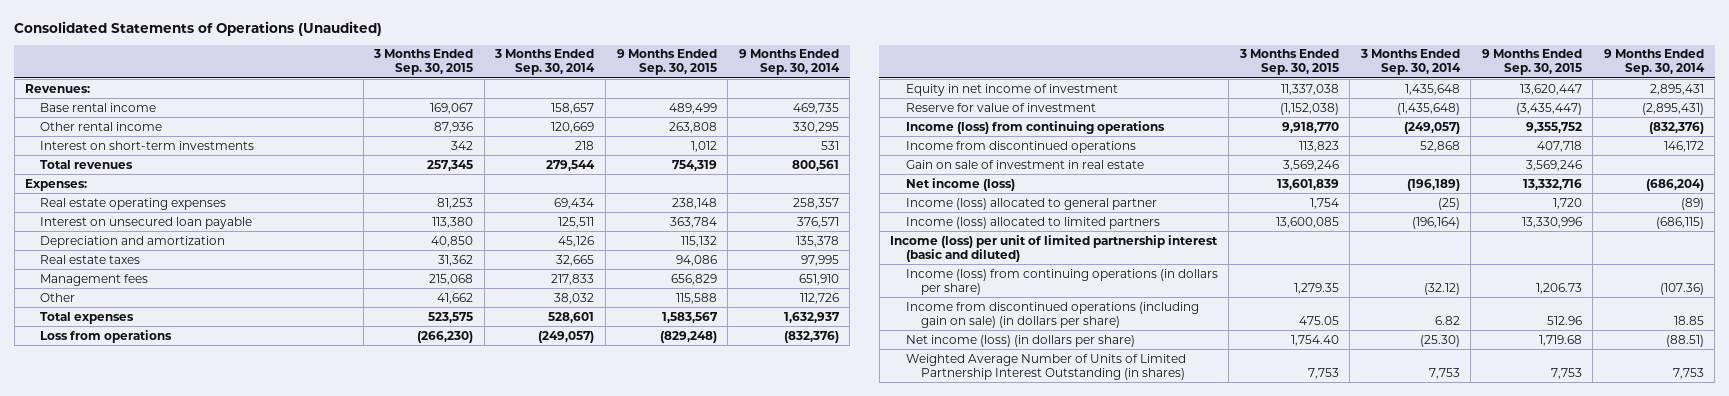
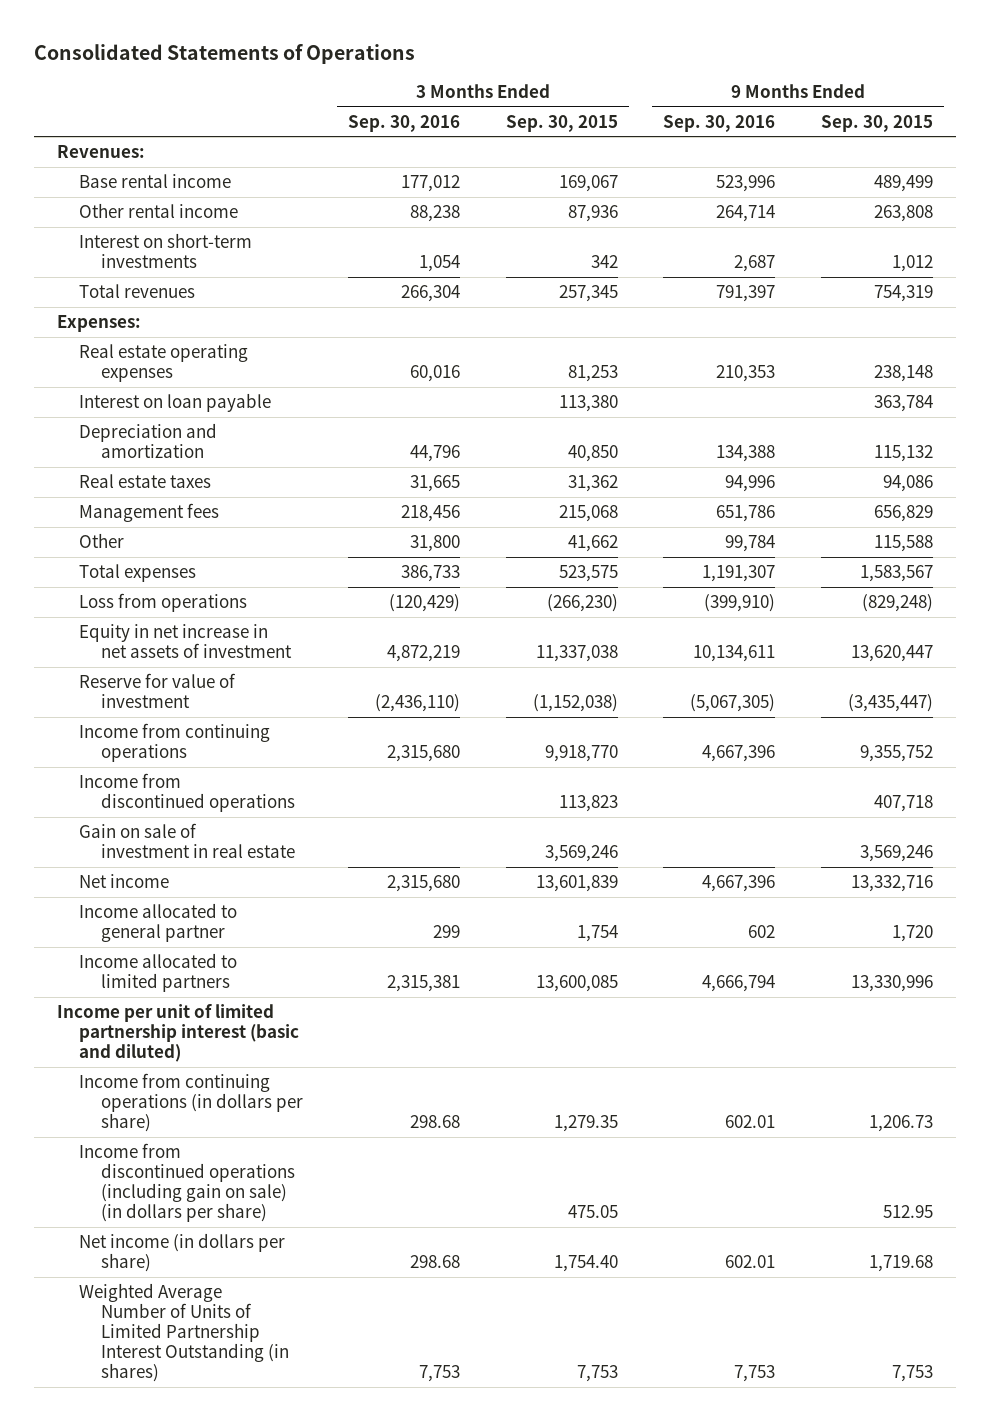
[14,20,383,36] Consolidated Statements of Operations (Unaudited) -> [34,44,416,65] Consolidated Statements of Operations
[494,49,596,76] 3 Months Ended Sep. 30, 2014 -> none
[738,49,840,76] 9 Months Ended Sep. 30, 2014 -> none
none -> [348,114,461,132] Sep. 30, 2016
none -> [663,114,776,132] Sep. 30, 2016
[40,216,253,229] Interest on unsecured loan payable -> [78,392,271,412] Interest on loan payable
[905,83,1118,96] Equity in net income of investment -> [78,623,292,658] Equity in net increase in net assets of investment
[905,120,1165,134] Income (loss) from continuing operations -> [78,722,270,762] Income from continuing operations
[905,177,1015,191] Net income (loss) -> [78,873,169,888] Net income
[905,197,1157,210] Income (loss) allocated to general partner -> [78,902,237,942] Income allocated to general partner
[905,216,1160,229] Income (loss) allocated to limited partners -> [78,952,237,992] Income allocated to limited partners
[890,234,1219,262] Income (loss) per unit of limited partnership interest (basic and diluted) -> [56,1003,299,1063] Income per unit of limited partnership interest (basic and diluted)
[905,268,1218,295] Income (loss) from continuing operations (in dollars per share) -> [78,1072,303,1133] Income from continuing operations (in dollars per share)
[1546,315,1582,325] 512.96 -> [883,1205,934,1219] 512.95
[905,334,1135,347] Net income (loss) (in dollars per share) -> [78,1232,285,1272] Net income (in dollars per share)

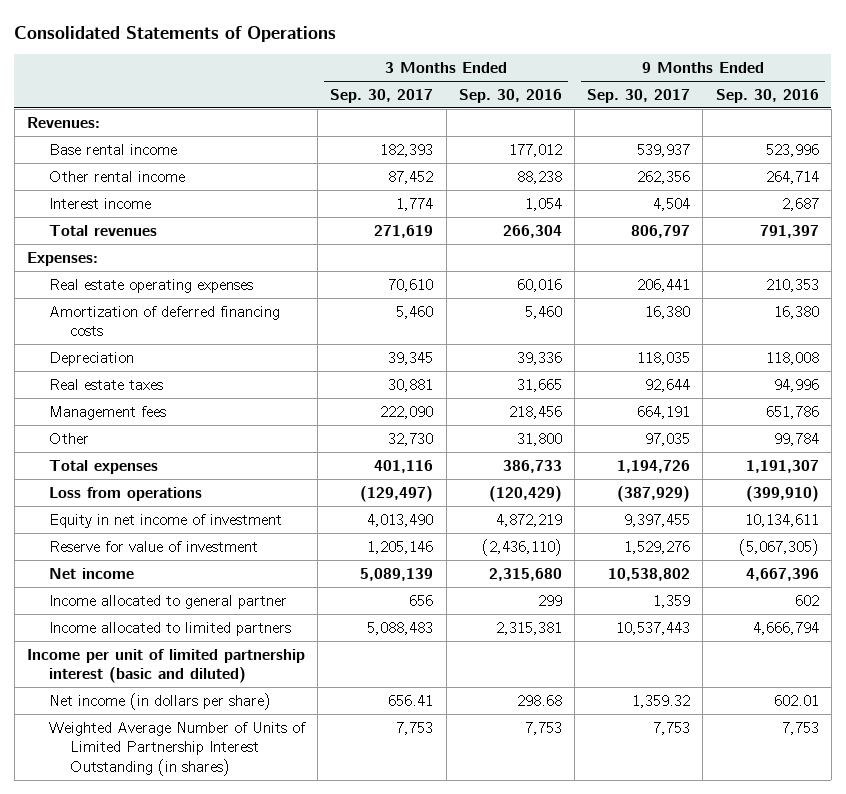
[505,114,618,132] Sep. 30, 2015 -> none
[821,114,934,132] Sep. 30, 2015 -> none
none -> [330,89,434,104] Sep. 30, 2017
none -> [587,89,691,104] Sep. 30, 2017
[78,232,252,268] Interest on short-term investments -> [48,197,151,209] Interest income
[78,392,271,412] Interest on loan payable -> none
none -> [48,305,280,337] Amortization of deferred financing costs
[78,422,217,458] Depreciation and amortization -> [48,351,134,366] Depreciation
[410,444,461,462] 44,796 -> [516,351,562,365] 39,336
[716,444,776,462] 134,388 -> [765,351,819,365] 118,008
[78,623,292,658] Equity in net increase in net assets of investment -> [48,513,282,528] Equity in net income of investment
[78,722,270,762] Income from continuing operations -> none
[78,772,295,812] Income from discontinued operations -> none
[78,822,295,858] Gain on sale of investment in real estate -> none
[78,1072,303,1133] Income from continuing operations (in dollars per share) -> none
[78,1142,295,1223] Income from discontinued operations (including gain on sale) (in dollars per share) -> none

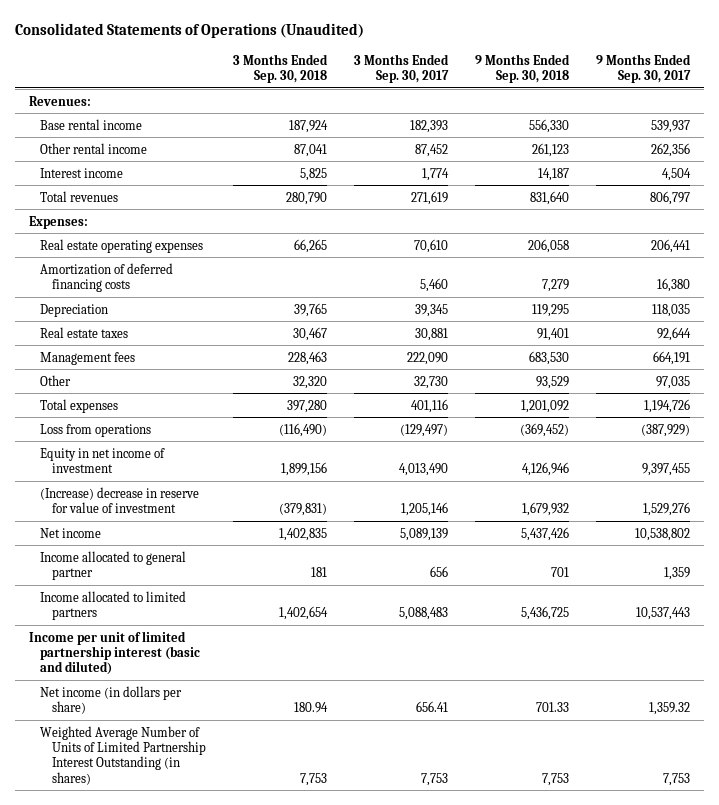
[14,25,337,42] Consolidated Statements of Operations -> [15,23,365,39] Consolidated Statements of Operations (Unaudited)
[458,89,562,104] Sep. 30, 2016 -> none
[715,89,819,104] Sep. 30, 2016 -> none
none -> [232,53,328,84] 3 Months Ended Sep. 30, 2018
none -> [475,53,571,84] 9 Months Ended Sep. 30, 2018
[48,540,258,552] Reserve for value of investment -> [40,486,200,513] (Increase) decrease in reserve for value of investment

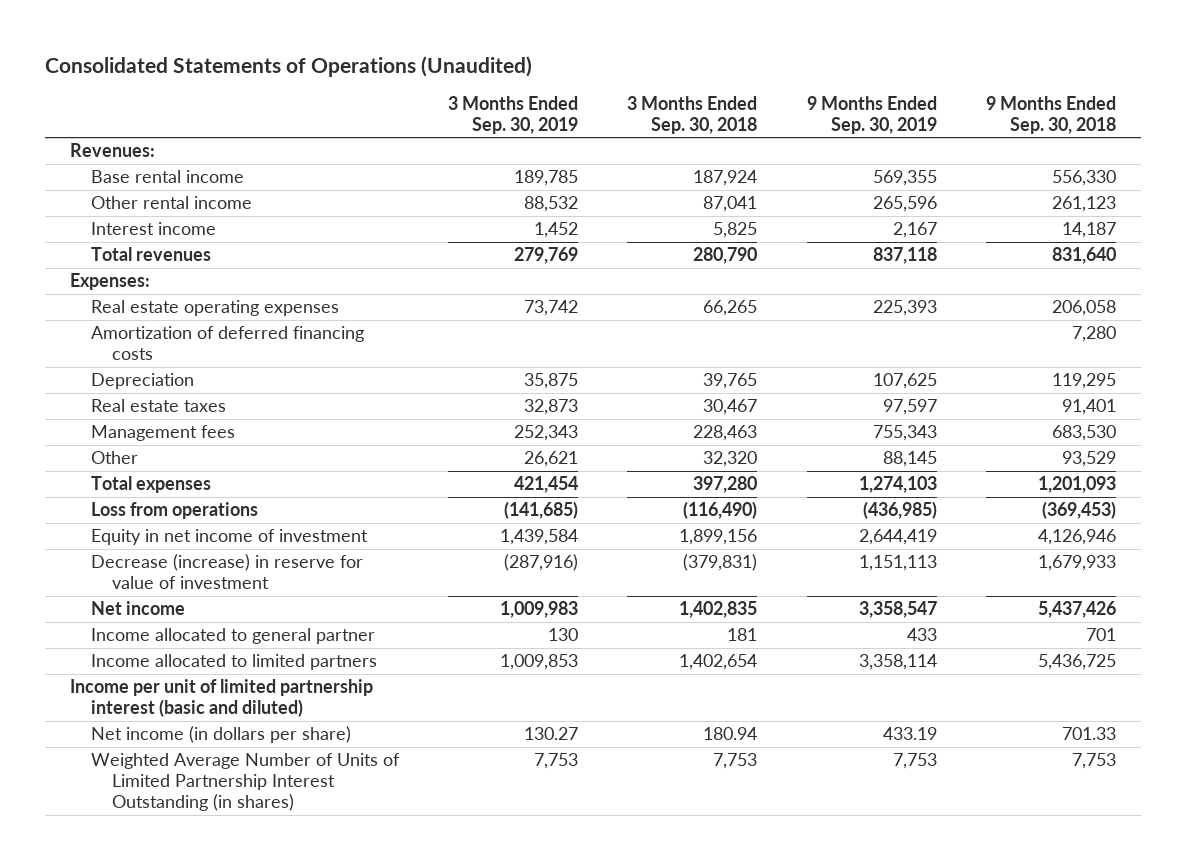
[353,53,449,84] 3 Months Ended Sep. 30, 2017 -> none
[596,53,692,84] 9 Months Ended Sep. 30, 2017 -> none
none -> [448,96,579,134] 3 Months Ended Sep. 30, 2019
none -> [806,96,937,134] 9 Months Ended Sep. 30, 2019
[542,278,570,292] 7,279 -> [1072,326,1117,343] 7,280
[521,399,570,413] 1,201,092 -> [1038,476,1117,494] 1,201,093
[520,422,570,437] (369,452) -> [1042,501,1117,520] (369,453)
[40,486,200,513] (Increase) decrease in reserve for value of investment -> [90,554,363,590] Decrease (increase) in reserve for value of investment
[522,501,570,516] 1,679,932 -> [1038,555,1117,572] 1,679,933

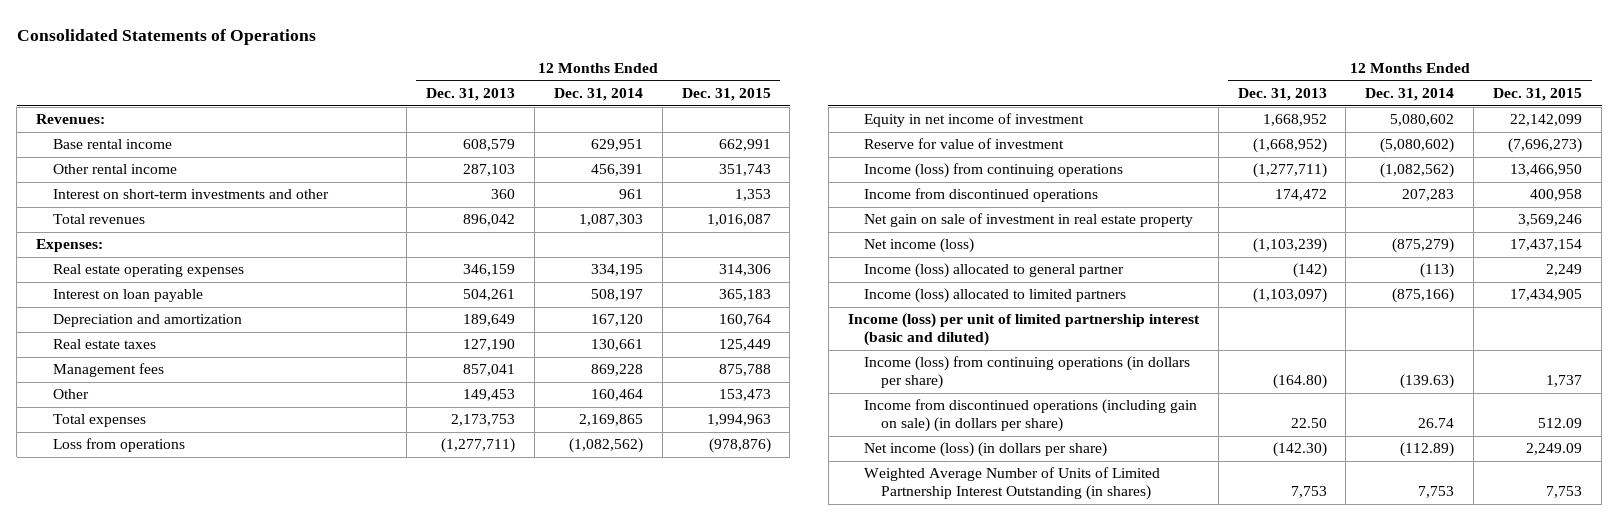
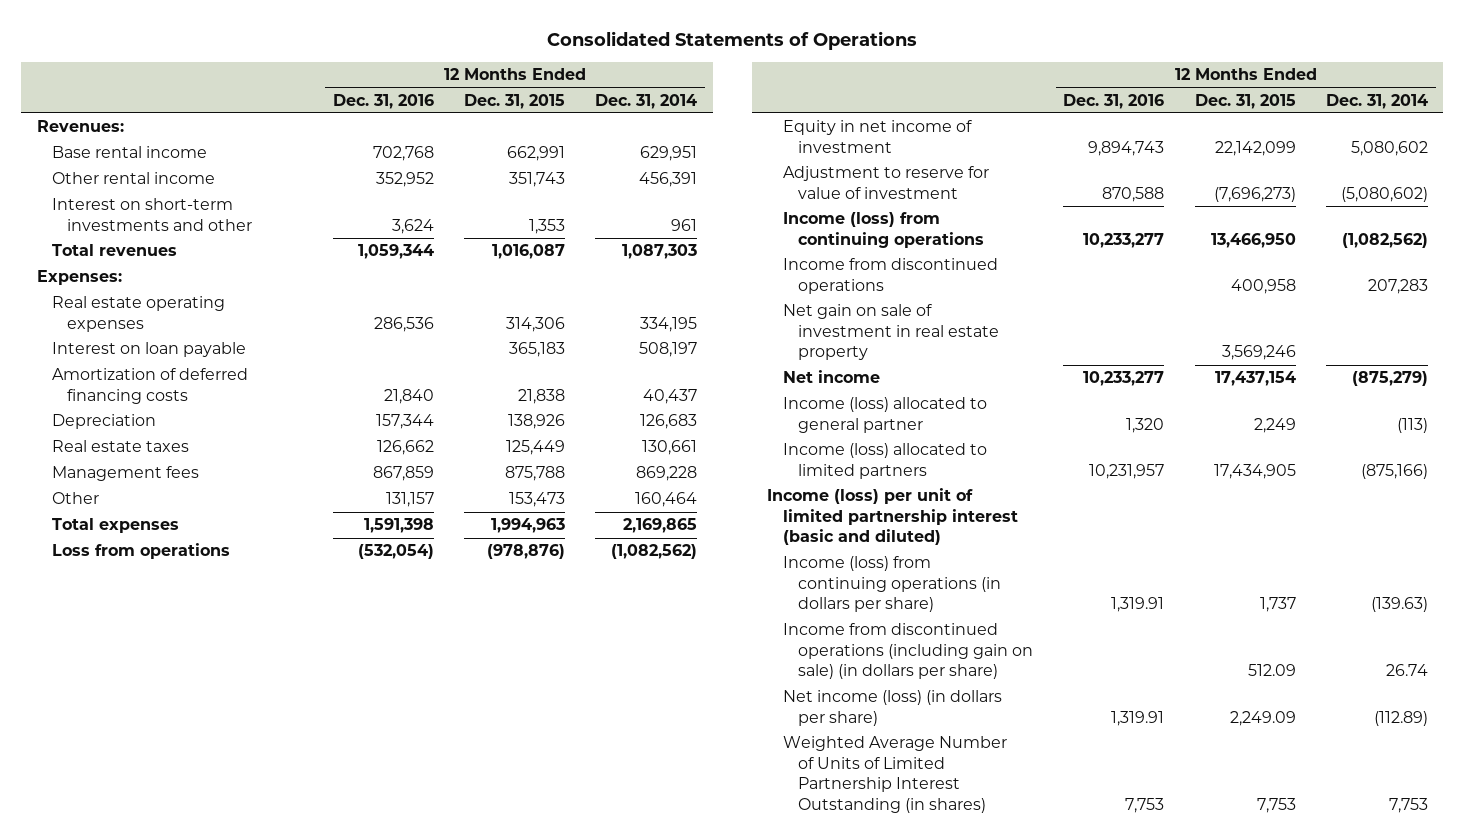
[425,88,515,102] Dec. 31, 2013 -> none
none -> [332,93,434,109] Dec. 31, 2016
none -> [51,368,248,404] Amortization of deferred financing costs
[52,314,242,328] Depreciation and amortization -> [51,414,156,430] Depreciation
[590,314,643,327] 167,120 -> [640,414,698,430] 126,683
[718,314,771,327] 160,764 -> [508,414,566,430] 138,926
[864,138,1065,150] Reserve for value of investment -> [782,166,989,199] Adjustment to reserve for value of investment
[864,238,975,254] Net income (loss) -> [782,370,880,384] Net income

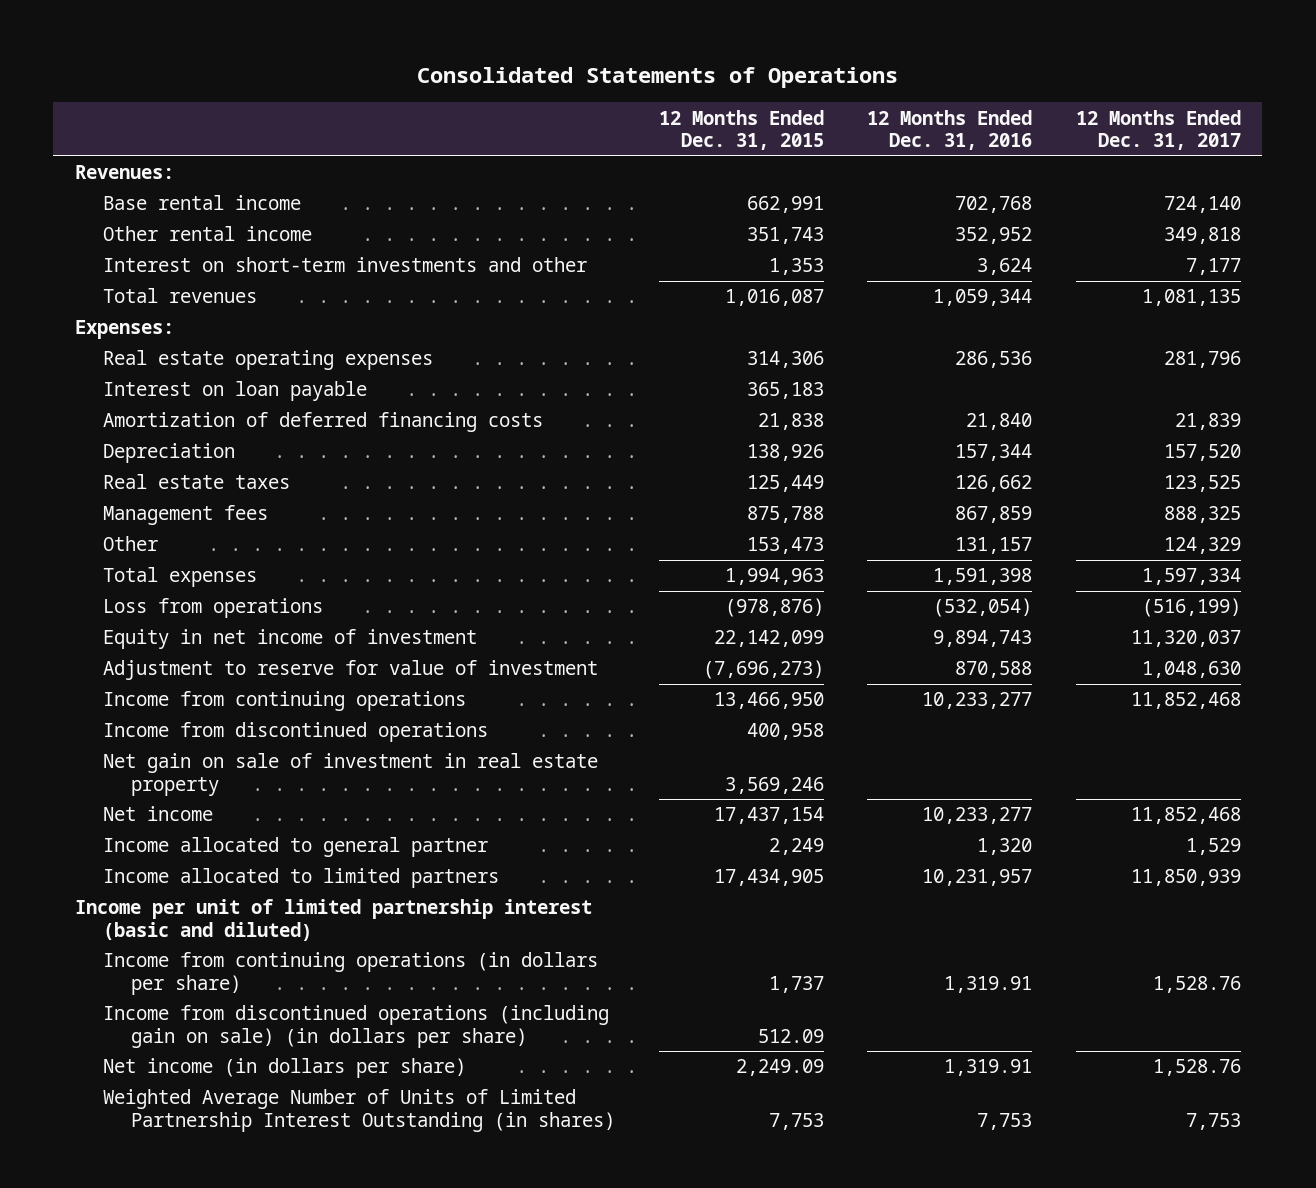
[595,93,698,109] Dec. 31, 2014 -> none
none -> [1075,109,1241,151] 12 Months Ended Dec. 31, 2017
[782,212,985,248] Income (loss) from continuing operations -> [103,691,467,712] Income from continuing operations
[782,397,987,433] Income (loss) allocated to general partner -> [103,837,489,858] Income allocated to general partner
[782,443,987,479] Income (loss) allocated to limited partners -> [103,868,500,889] Income allocated to limited partners
[767,488,1018,546] Income (loss) per unit of limited partnership interest (basic and diluted) -> [75,899,593,941] Income per unit of limited partnership interest (basic and diluted)
[782,556,1002,613] Income (loss) from continuing operations (in dollars per share) -> [103,952,599,995] Income from continuing operations (in dollars per share)
[782,690,1002,726] Net income (loss) (in dollars per share) -> [103,1058,467,1079] Net income (in dollars per share)

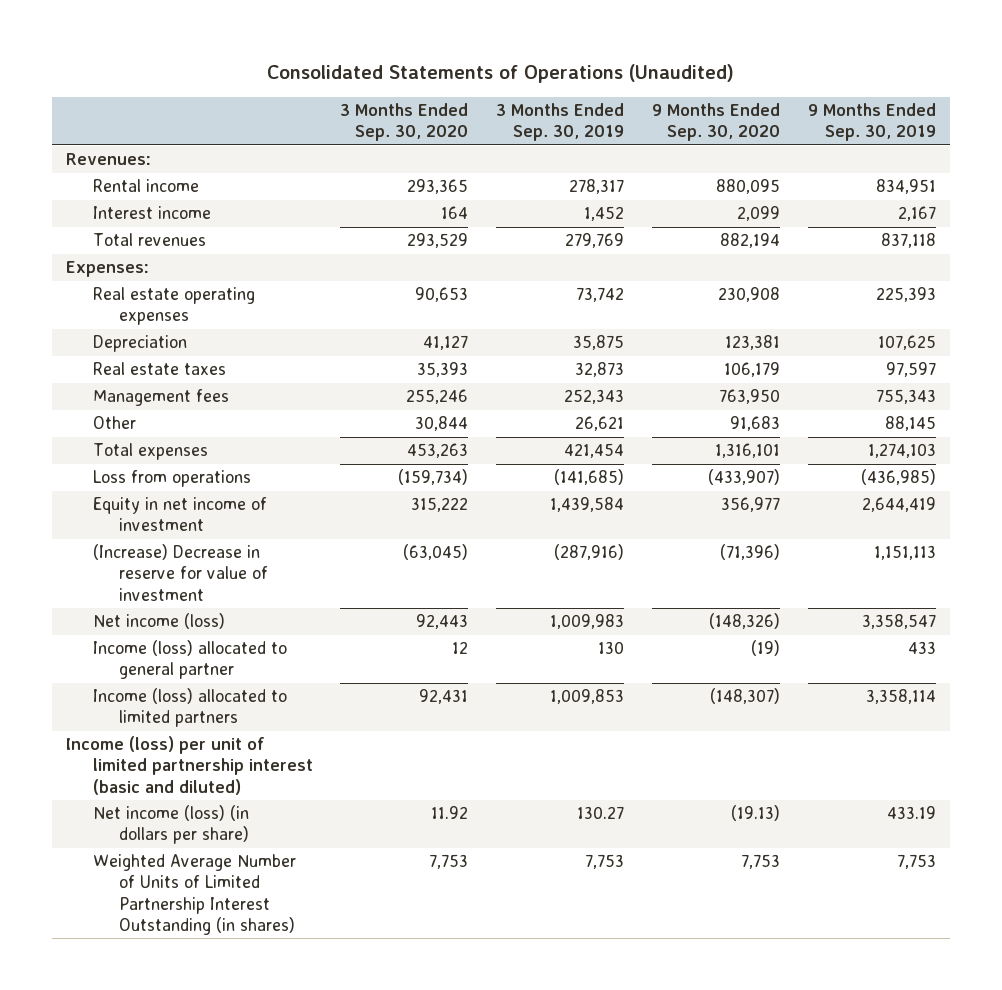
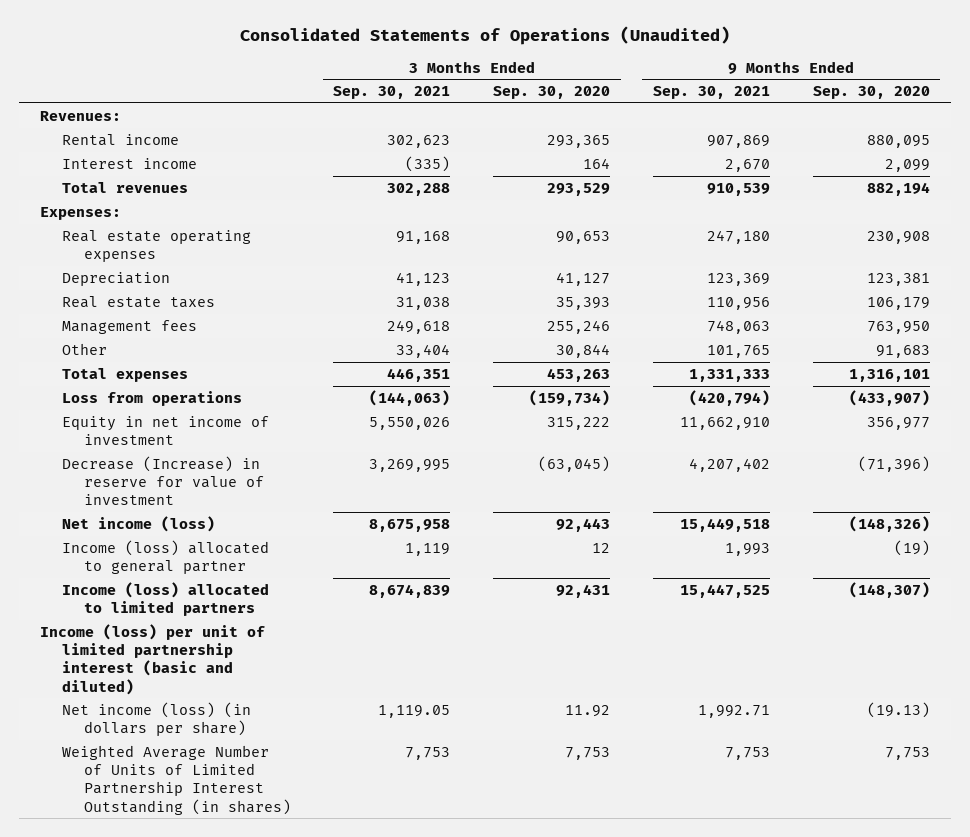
[496,103,625,142] 3 Months Ended Sep. 30, 2019 -> none
[807,103,936,142] 9 Months Ended Sep. 30, 2019 -> none
none -> [333,86,451,100] Sep. 30, 2021
none -> [652,86,770,100] Sep. 30, 2021
[92,544,268,601] (Increase) Decrease in reserve for value of investment -> [61,455,264,506] Decrease (Increase) in reserve for value of investment

